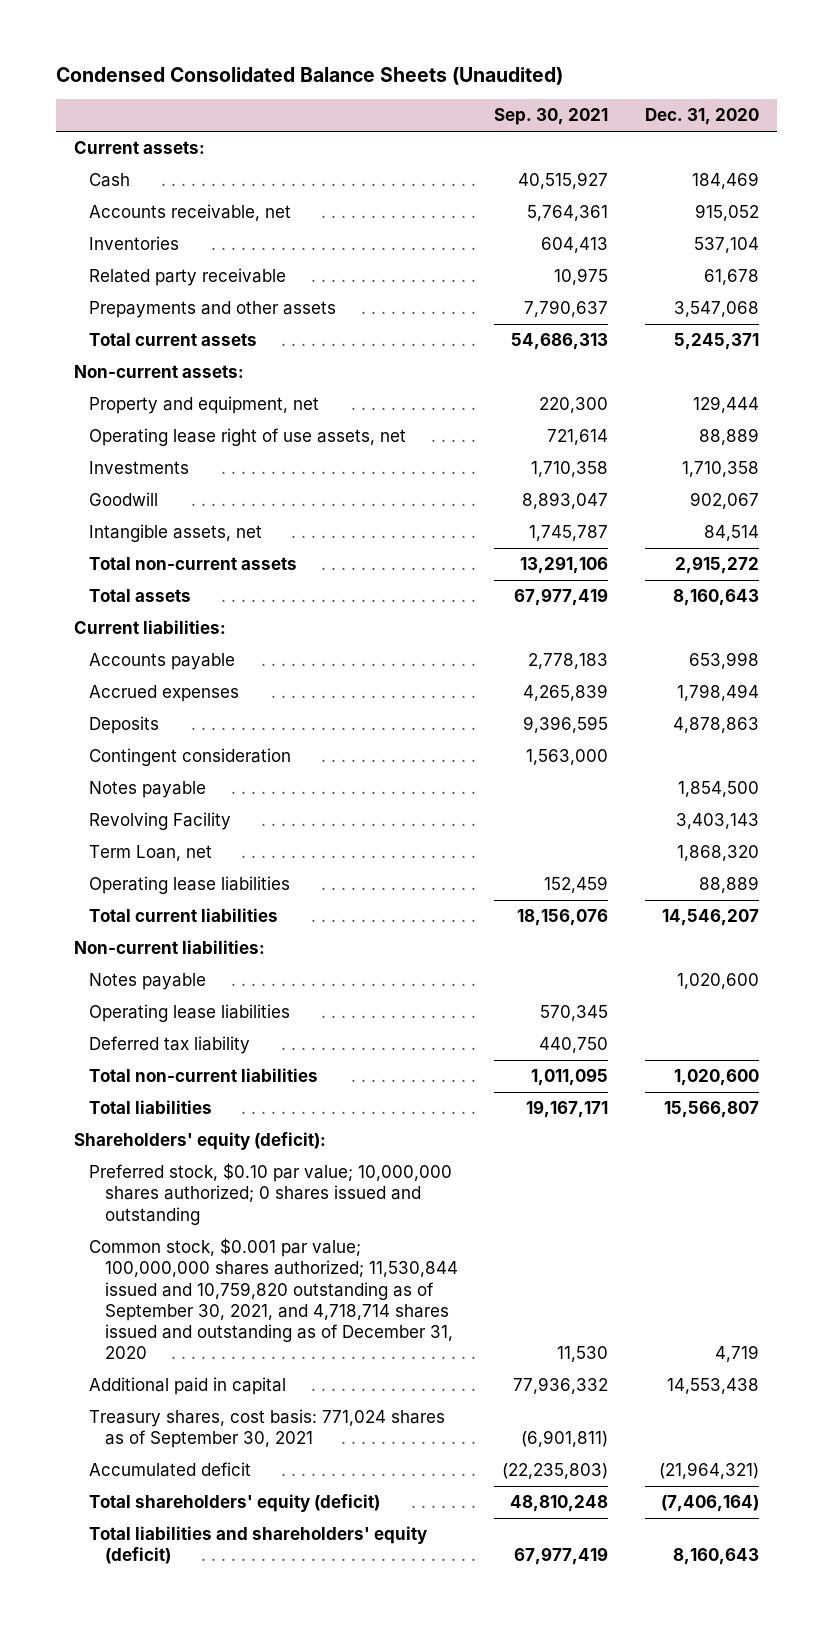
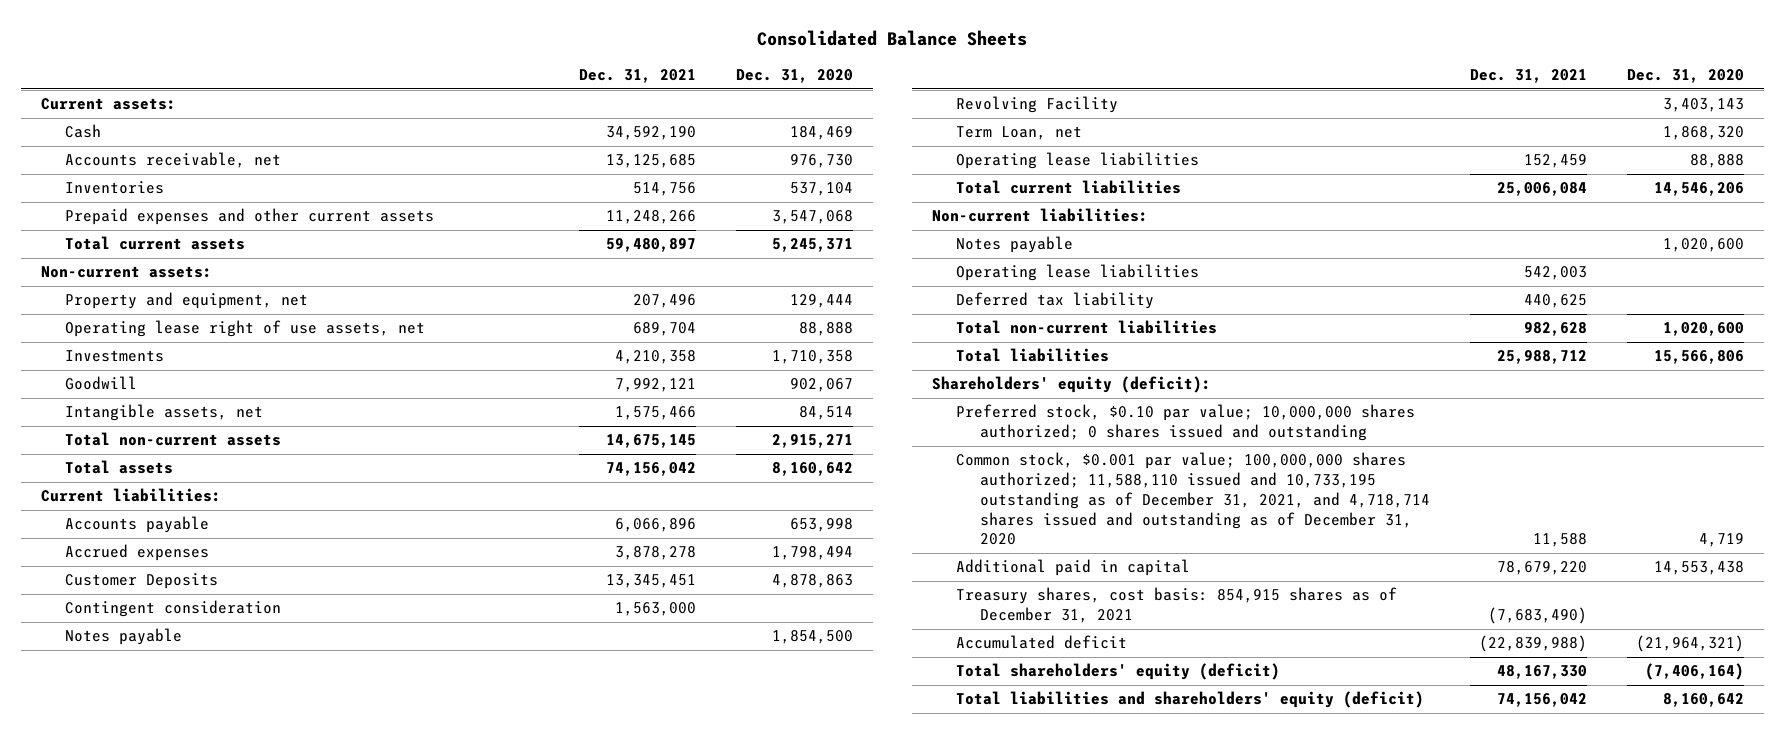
[55,67,563,86] Condensed Consolidated Balance Sheets (Unaudited) -> [757,30,1028,47] Consolidated Balance Sheets
[494,108,609,126] Sep. 30, 2021 -> none
none -> [578,69,696,84] Dec. 31, 2021
[694,204,759,222] 915,052 -> [789,154,853,169] 976,730
[89,268,287,287] Related party receivable -> none
[89,301,337,319] Prepayments and other assets -> [64,208,434,226] Prepaid expenses and other current assets
[698,428,759,446] 88,889 -> [798,322,853,337] 88,888
[674,556,759,575] 2,915,272 -> [771,434,853,449] 2,915,271
[672,589,759,607] 8,160,643 -> [771,462,853,477] 8,160,642
[89,716,160,735] Deposits -> [64,573,218,590] Customer Deposits
[698,876,759,894] 88,889 -> [1690,154,1745,169] 88,888
[661,909,759,927] 14,546,207 -> [1654,182,1745,197] 14,546,206
[663,1101,759,1119] 15,566,807 -> [1654,350,1745,365] 15,566,806
[89,1238,458,1359] Common stock, $0.001 par value; 100,000,000 shares authorized; 11,530,844 issued and 10,759,820 outstanding as of September 30, 2021, and 4,718,714 shares issued and outstanding as of December 31, 2020 -> [956,452,1431,546] Common stock, $0.001 par value; 100,000,000 shares authorized; 11,588,110 issued and 10,733,195 outstanding as of December 31, 2021, and 4,718,714 shares issued and outstanding as of December 31, 2020
[89,1409,446,1449] Treasury shares, cost basis: 771,024 shares as of September 30, 2021 -> [956,587,1398,624] Treasury shares, cost basis: 854,915 shares as of December 31, 2021
[672,1548,759,1566] 8,160,643 -> [1663,693,1745,708] 8,160,642

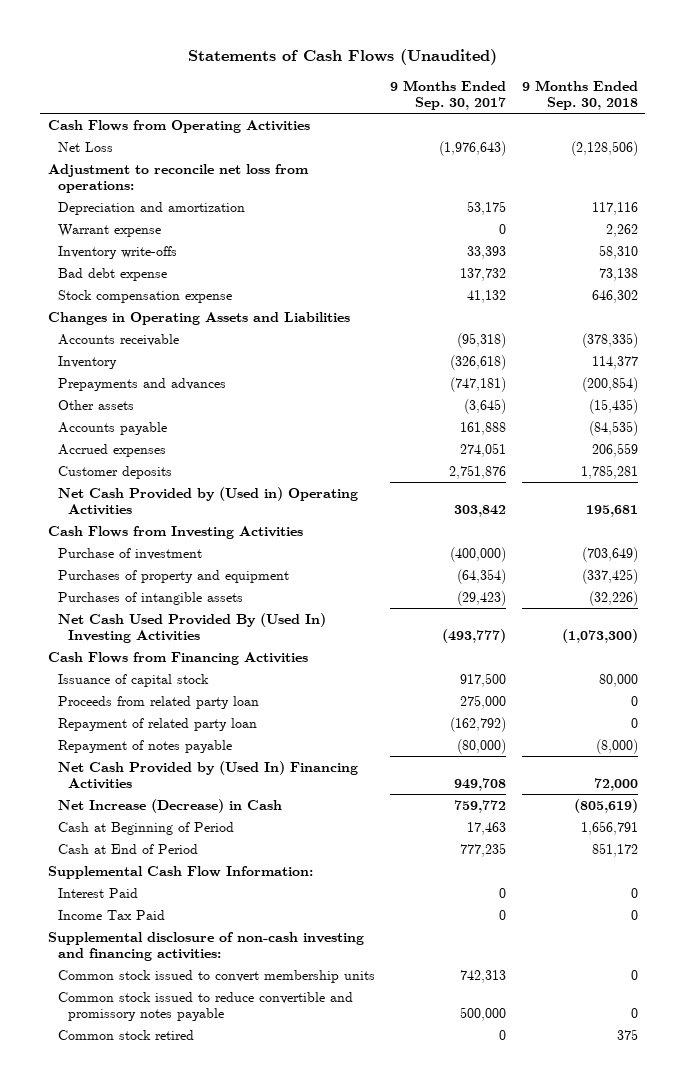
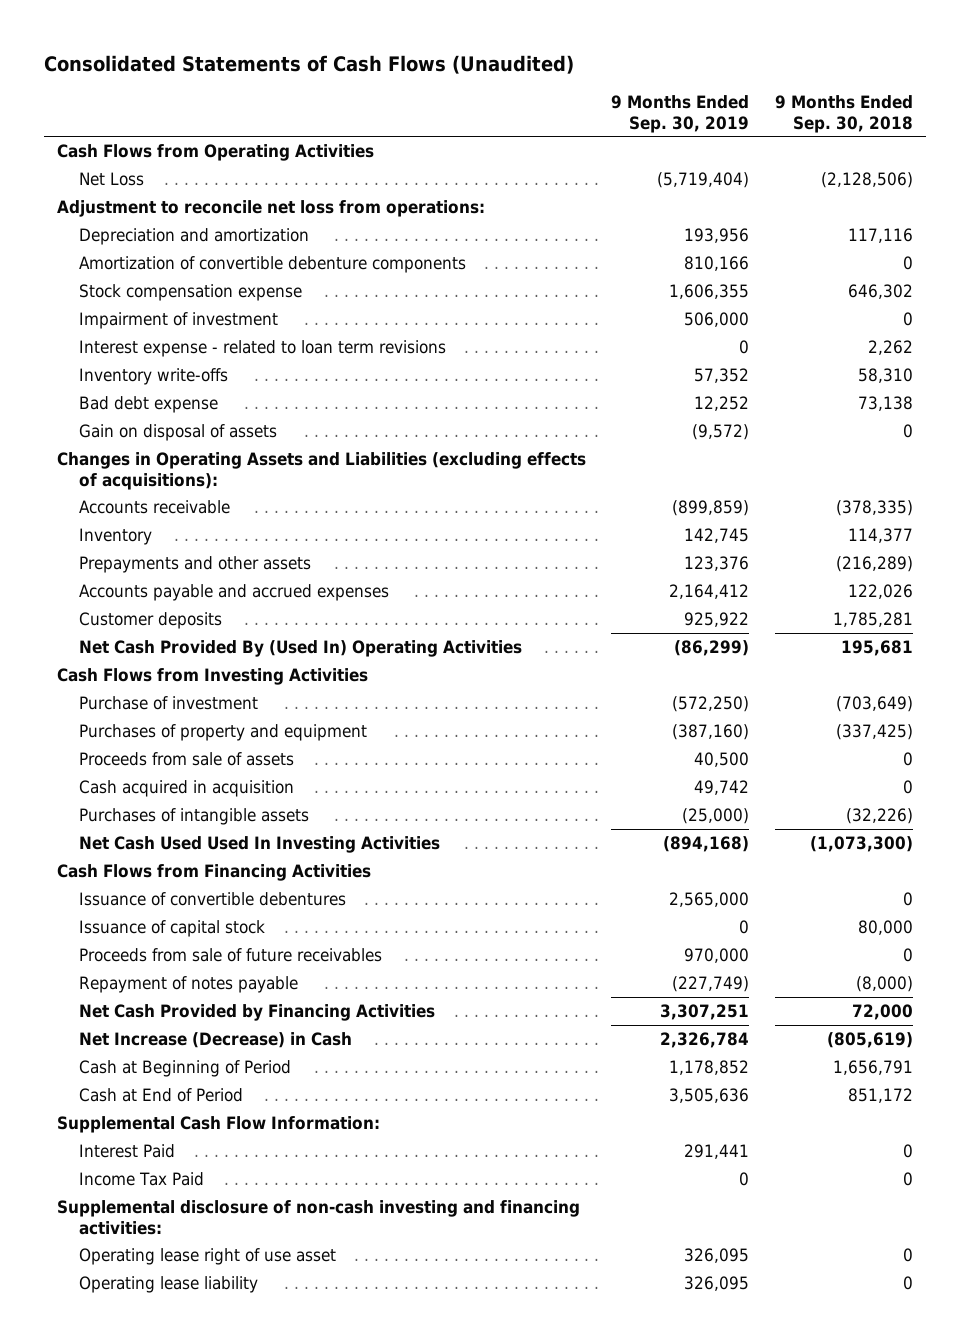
[187,49,497,66] Statements of Cash Flows (Unaudited) -> [44,54,575,74] Consolidated Statements of Cash Flows (Unaudited)
[390,79,507,110] 9 Months Ended Sep. 30, 2017 -> none
none -> [611,95,750,133] 9 Months Ended Sep. 30, 2019
none -> [78,256,466,274] Amortization of convertible debenture components
[58,289,233,303] Stock compensation expense -> [78,284,302,302] Stock compensation expense
none -> [78,312,278,330] Impairment of investment
[58,223,162,237] Warrant expense -> [78,340,446,358] Interest expense - related to loan term revisions
none -> [78,424,277,442] Gain on disposal of assets
[47,311,350,325] Changes in Operating Assets and Liabilities -> [57,452,587,490] Changes in Operating Assets and Liabilities (excluding effects of acquisitions):
[58,399,135,410] Other assets -> none
[58,421,168,435] Accounts payable -> none
[58,443,167,457] Accrued expenses -> none
[58,377,227,391] Prepayments and advances -> [78,556,311,574] Prepayments and other assets
[581,376,638,392] (200,854) -> [835,556,913,573] (216,289)
none -> [78,584,389,602] Accounts payable and accrued expenses
[58,486,359,515] Net Cash Provided by (Used in) Operating Activities -> [78,640,522,658] Net Cash Provided By (Used In) Operating Activities
none -> [78,752,294,767] Proceeds from sale of assets
none -> [78,780,294,798] Cash acquired in acquisition
[58,612,327,643] Net Cash Used Provided By (Used In) Investing Activities -> [78,836,440,854] Net Cash Used Used In Investing Activities
none -> [78,892,346,907] Issuance of convertible debentures
[58,695,260,709] Proceeds from related party loan -> none
[58,717,258,731] Repayment of related party loan -> none
none -> [78,948,382,963] Proceeds from sale of future receivables
[58,760,359,789] Net Cash Provided by (Used In) Financing Activities -> [78,1004,435,1022] Net Cash Provided by Financing Activities
[58,969,376,983] Common stock issued to convert membership units -> none
[58,991,354,1021] Common stock issued to reduce convertible and promissory notes payable -> none
[58,1029,195,1040] Common stock retired -> none
none -> [78,1248,336,1266] Operating lease right of use asset
none -> [78,1276,258,1294] Operating lease liability

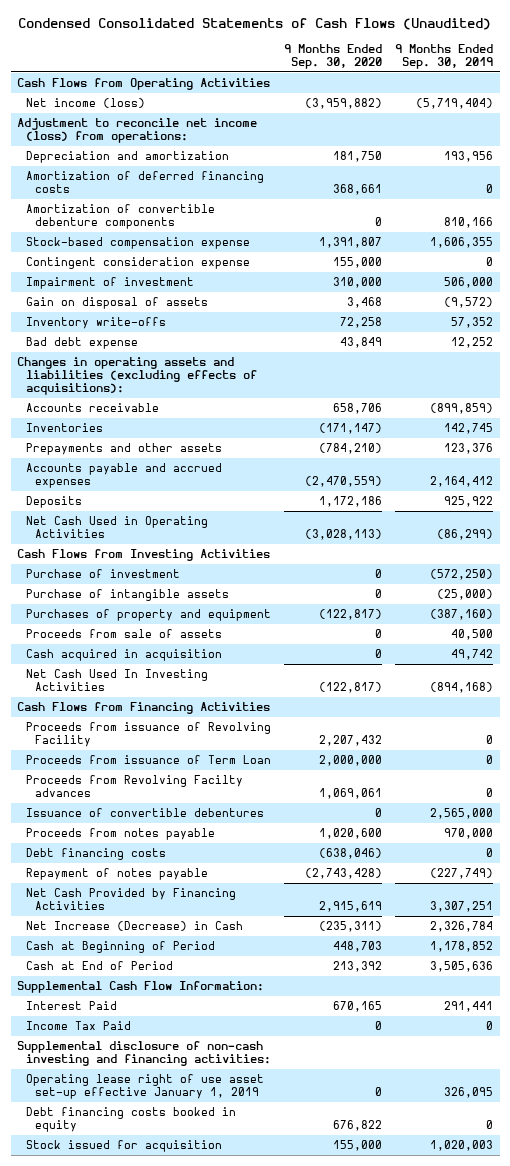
[44,54,575,74] Consolidated Statements of Cash Flows (Unaudited) -> [18,17,492,30] Condensed Consolidated Statements of Cash Flows (Unaudited)
[774,95,913,133] 9 Months Ended Sep. 30, 2018 -> none
none -> [284,44,383,70] 9 Months Ended Sep. 30, 2020
[78,172,144,187] Net Loss -> [26,98,146,109] Net income (loss)
[57,200,486,218] Adjustment to reconcile net loss from operations: -> [17,118,258,144] Adjustment to reconcile net income (loss) from operations:
none -> [26,171,265,194] Amortization of deferred financing costs
[78,284,302,302] Stock compensation expense -> [26,237,251,250] Stock-based compensation expense
none -> [26,257,251,270] Contingent consideration expense
[78,340,446,358] Interest expense - related to loan term revisions -> none
[78,424,277,442] Gain on disposal of assets -> [26,297,209,310] Gain on disposal of assets
[57,452,587,490] Changes in Operating Assets and Liabilities (excluding effects of acquisitions): -> [17,357,258,396] Changes in operating assets and liabilities (excluding effects of acquisitions):
[78,528,152,546] Inventory -> [26,423,104,433] Inventories
[78,612,222,630] Customer deposits -> [26,496,83,509] Deposits
[78,640,522,658] Net Cash Provided By (Used In) Operating Activities -> [26,516,209,539] Net Cash Used in Operating Activities
none -> [26,589,230,602] Purchase of intangible assets
[78,808,309,826] Purchases of intangible assets -> none
[78,836,440,854] Net Cash Used Used In Investing Activities -> [26,669,209,692] Net Cash Used In Investing Activities
none -> [26,722,272,748] Proceeds from issuance of Revolving Facility
none -> [26,755,272,765] Proceeds from issuance of Term Loan
none -> [26,775,244,798] Proceeds from Revolving Facilty advances
[78,920,265,938] Issuance of capital stock -> none
[78,948,382,963] Proceeds from sale of future receivables -> none
none -> [26,828,216,841] Proceeds from notes payable
none -> [26,848,167,861] Debt financing costs
[78,1276,258,1294] Operating lease liability -> none
[78,1248,336,1266] Operating lease right of use asset -> [26,1074,265,1100] Operating lease right of use asset set-up effective January 1, 2019
none -> [26,1107,237,1133] Debt financing costs booked in equity
none -> [26,1140,223,1153] Stock issued for acquisition

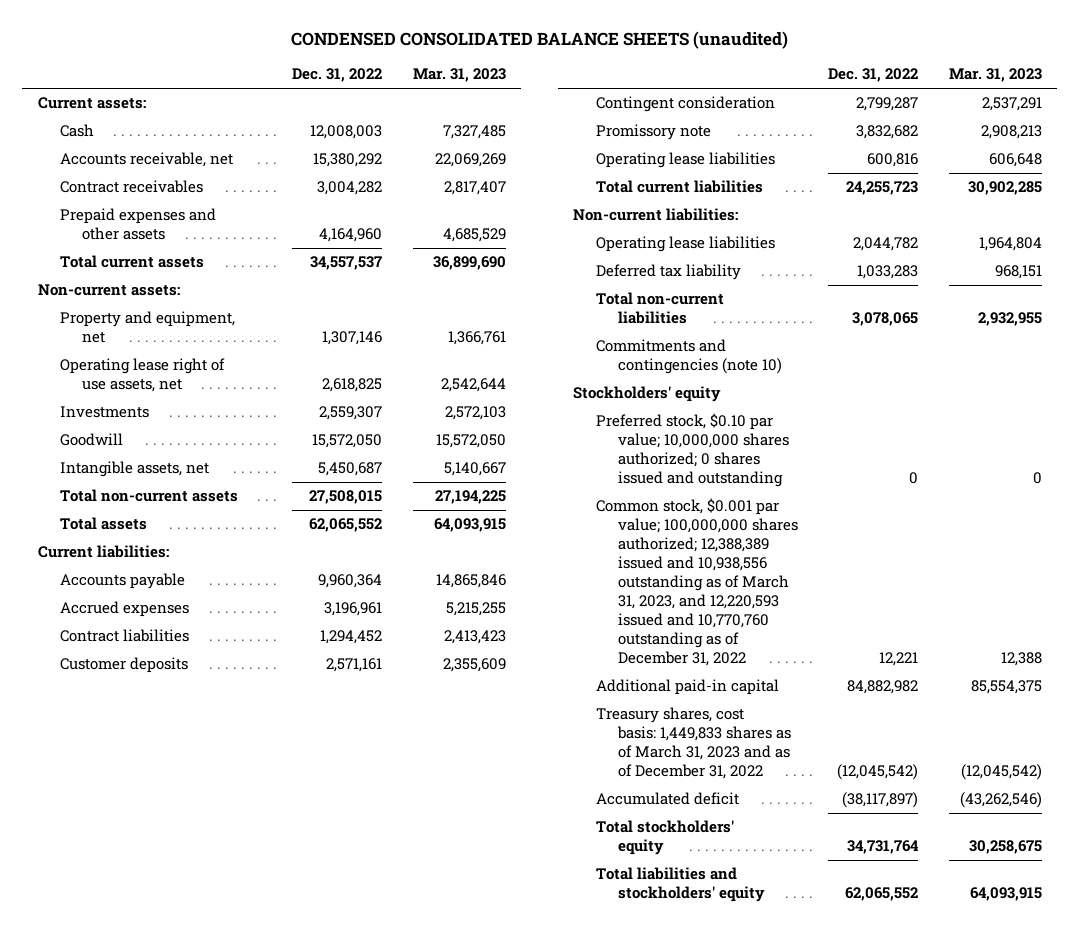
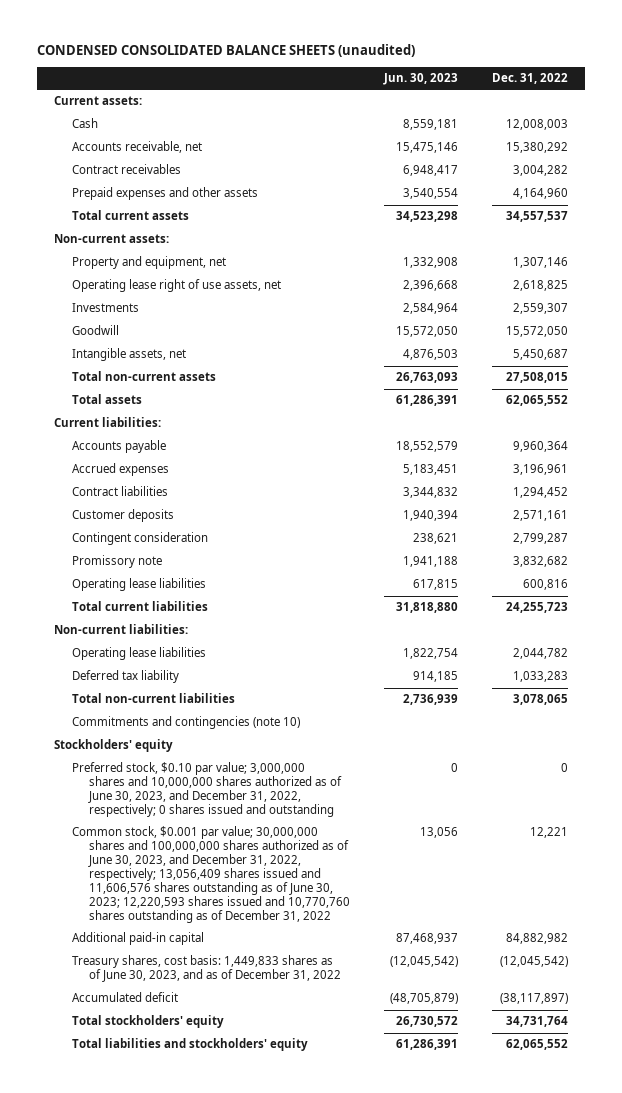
[412,68,506,83] Mar. 31, 2023 -> none
none -> [382,73,458,86] Jun. 30, 2023
[595,413,789,488] Preferred stock, $0.10 par value; 10,000,000 shares authorized; 0 shares issued and outstanding -> [71,762,342,818] Preferred stock, $0.10 par value; 3,000,000 shares and 10,000,000 shares authorized as of June 30, 2023, and December 31, 2022, respectively; 0 shares issued and outstanding
[595,498,798,667] Common stock, $0.001 par value; 100,000,000 shares authorized; 12,388,389 issued and 10,938,556 outstanding as of March 31, 2023, and 12,220,593 issued and 10,770,760 outstanding as of December 31, 2022 -> [71,826,350,923] Common stock, $0.001 par value; 30,000,000 shares and 100,000,000 shares authorized as of June 30, 2023, and December 31, 2022, respectively; 13,056,409 shares issued and 11,606,576 shares outstanding as of June 30, 2023; 12,220,593 shares issued and 10,770,760 shares outstanding as of December 31, 2022
[595,707,791,780] Treasury shares, cost basis: 1,449,833 shares as of March 31, 2023 and as of December 31, 2022 -> [71,955,341,983] Treasury shares, cost basis: 1,449,833 shares as of June 30, 2023, and as of December 31, 2022

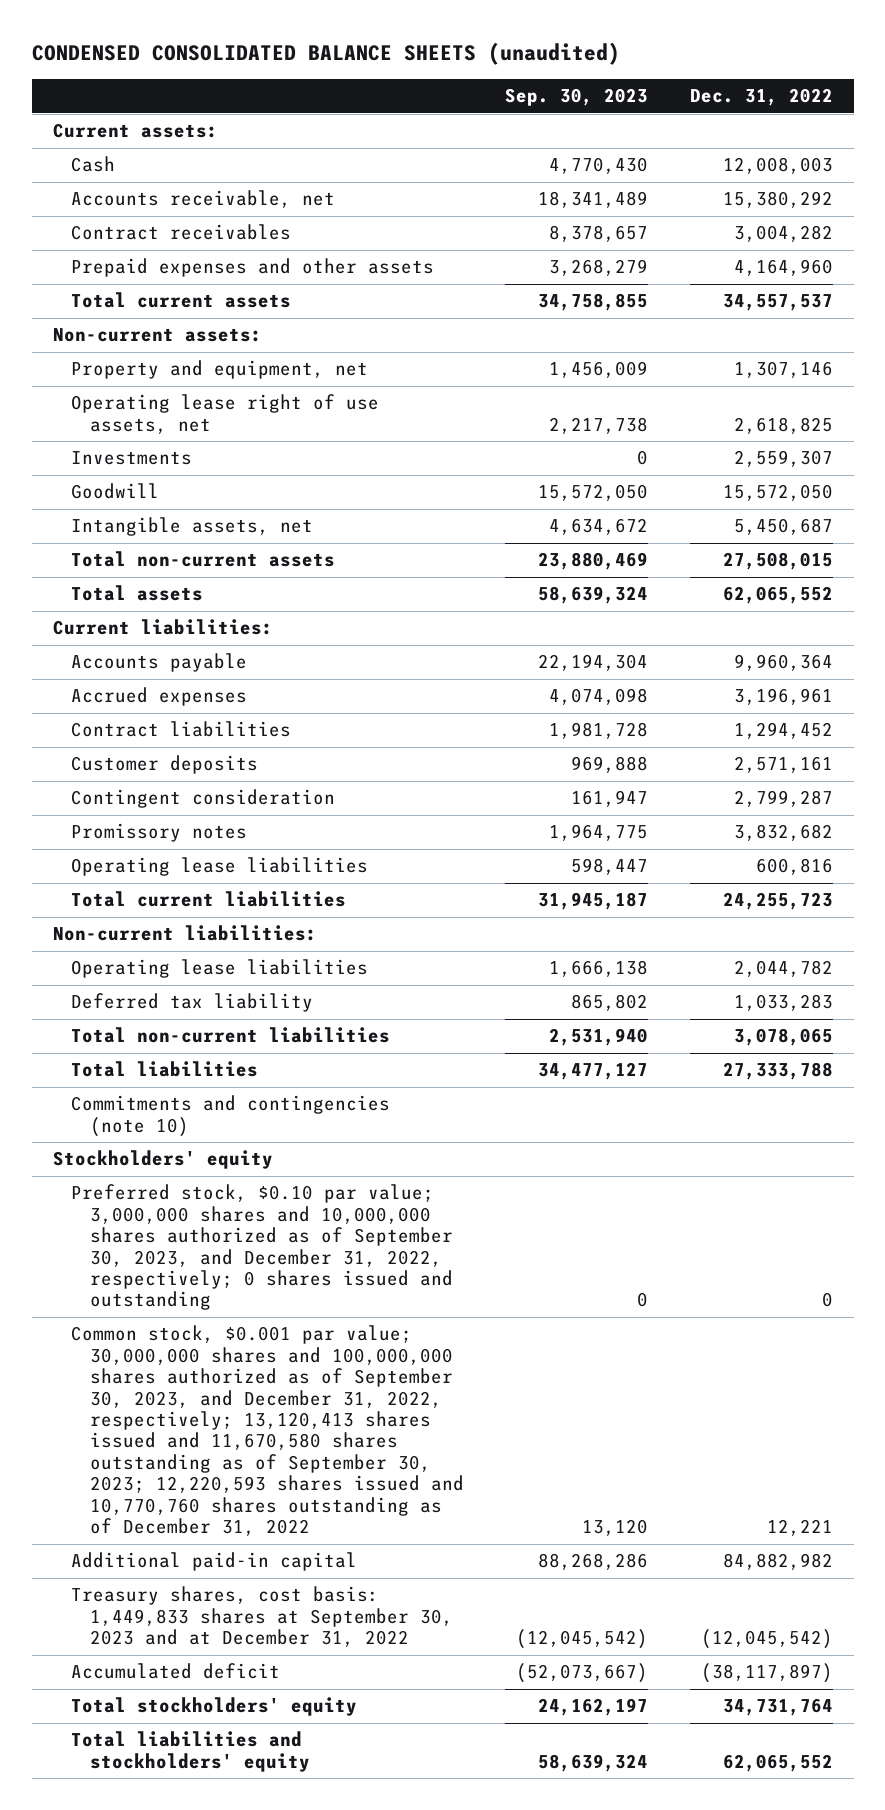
[382,73,458,86] Jun. 30, 2023 -> none
none -> [505,88,649,107] Sep. 30, 2023
[71,555,162,569] Promissory note -> [71,823,248,843] Promissory notes
none -> [71,1061,259,1078] Total liabilities
[71,762,342,818] Preferred stock, $0.10 par value; 3,000,000 shares and 10,000,000 shares authorized as of June 30, 2023, and December 31, 2022, respectively; 0 shares issued and outstanding -> [71,1184,454,1311] Preferred stock, $0.10 par value; 3,000,000 shares and 10,000,000 shares authorized as of September 30, 2023, and December 31, 2022, respectively; 0 shares issued and outstanding
[71,826,350,923] Common stock, $0.001 par value; 30,000,000 shares and 100,000,000 shares authorized as of June 30, 2023, and December 31, 2022, respectively; 13,056,409 shares issued and 11,606,576 shares outstanding as of June 30, 2023; 12,220,593 shares issued and 10,770,760 shares outstanding as of December 31, 2022 -> [71,1325,465,1537] Common stock, $0.001 par value; 30,000,000 shares and 100,000,000 shares authorized as of September 30, 2023, and December 31, 2022, respectively; 13,120,413 shares issued and 11,670,580 shares outstanding as of September 30, 2023; 12,220,593 shares issued and 10,770,760 shares outstanding as of December 31, 2022
[71,955,341,983] Treasury shares, cost basis: 1,449,833 shares as of June 30, 2023, and as of December 31, 2022 -> [71,1586,454,1648] Treasury shares, cost basis: 1,449,833 shares at September 30, 2023 and at December 31, 2022

